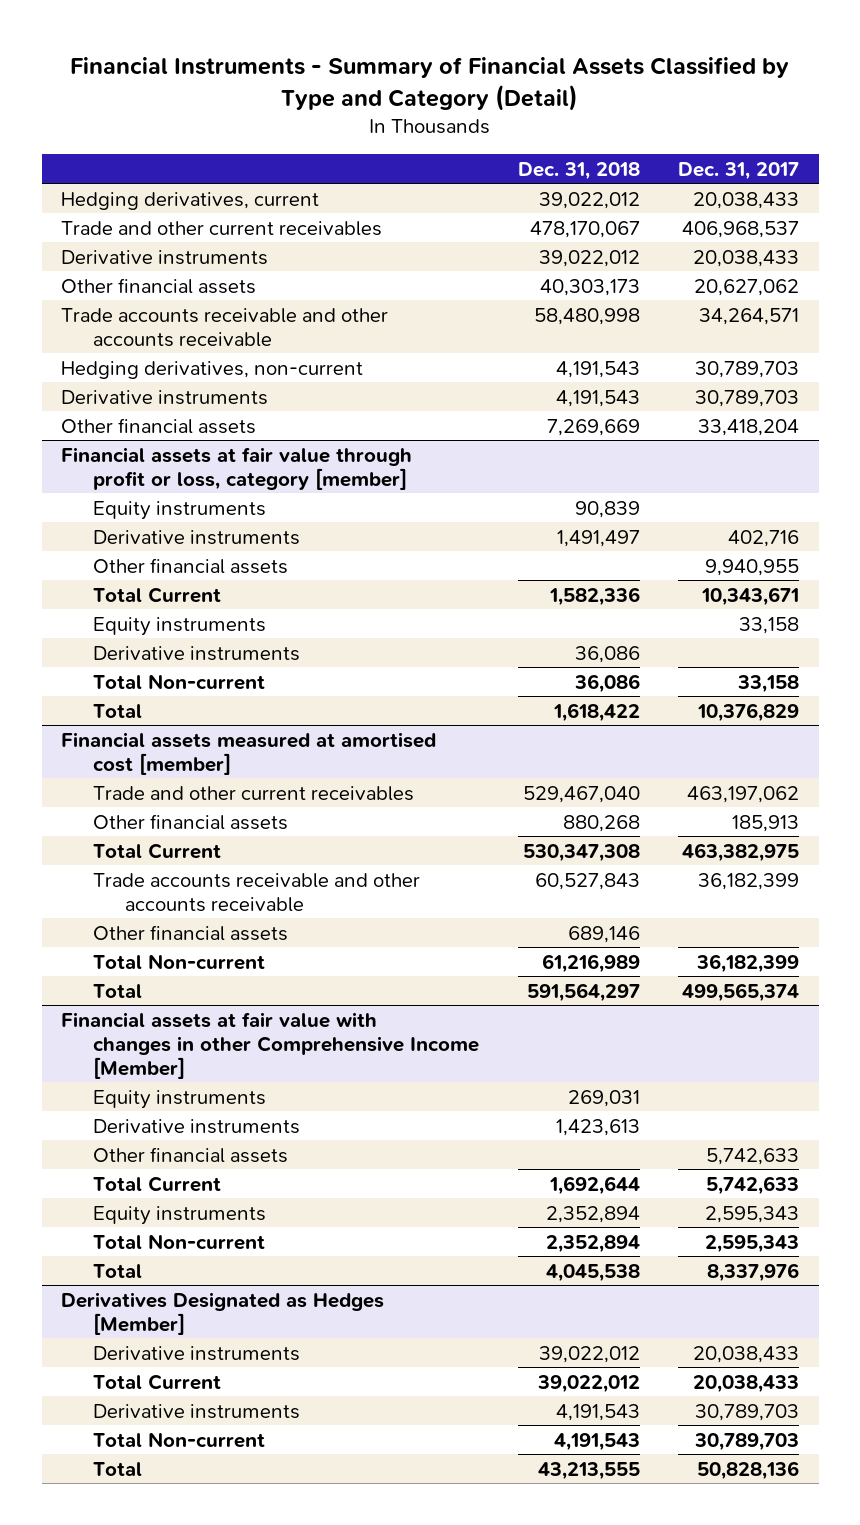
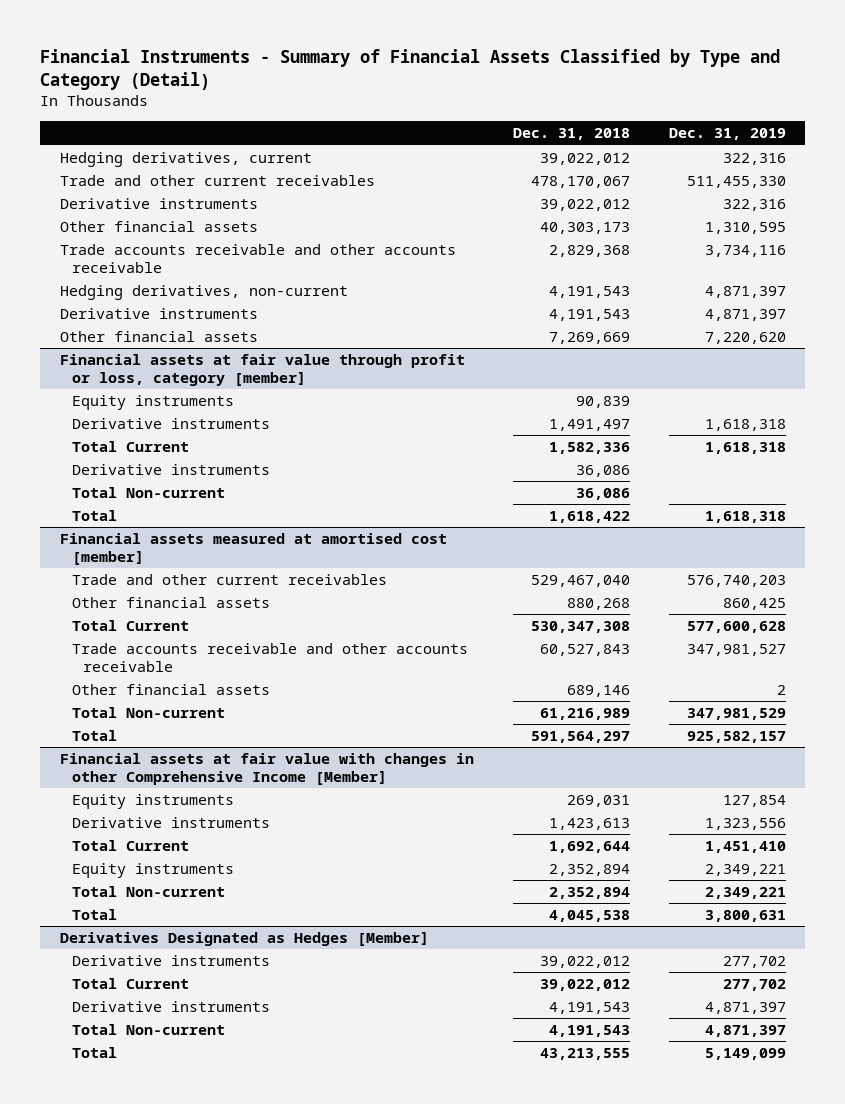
[678,161,800,180] Dec. 31, 2017 -> none
none -> [668,128,786,141] Dec. 31, 2019
[533,307,640,325] 58,480,998 -> [548,245,630,258] 2,829,368
[93,557,289,574] Other financial assets -> none
[93,616,267,636] Equity instruments -> none
[93,1146,289,1163] Other financial assets -> none

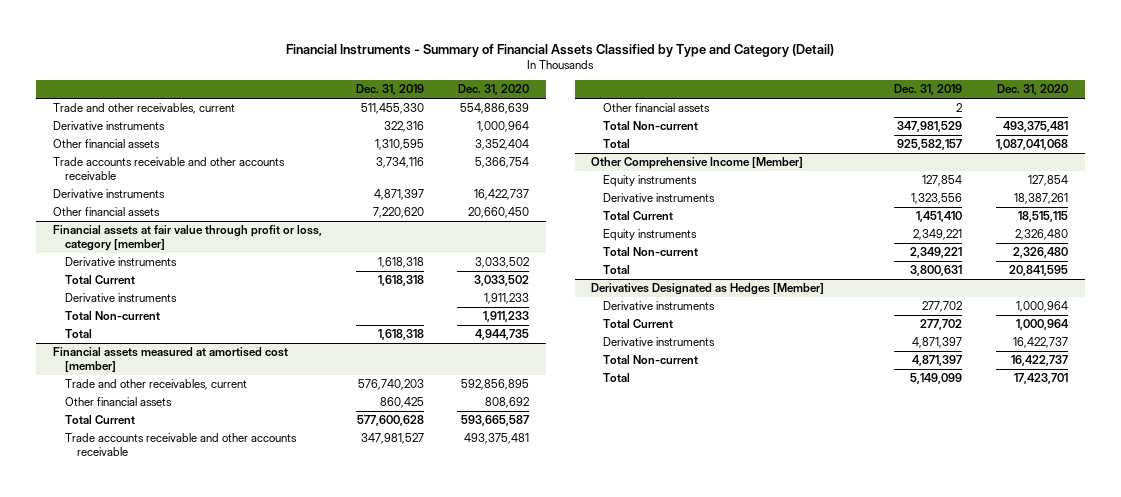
[512,128,630,141] Dec. 31, 2018 -> none
none -> [458,84,530,96] Dec. 31, 2020
[59,152,312,168] Hedging derivatives, current -> none
[59,175,375,187] Trade and other current receivables -> [53,102,236,114] Trade and other receivables, current
[59,285,348,301] Hedging derivatives, non-current -> none
[71,395,234,411] Equity instruments -> none
[71,574,387,586] Trade and other current receivables -> [65,378,248,390] Trade and other receivables, current
[59,753,474,785] Financial assets at fair value with changes in other Comprehensive Income [Member] -> [591,156,804,169] Other Comprehensive Income [Member]

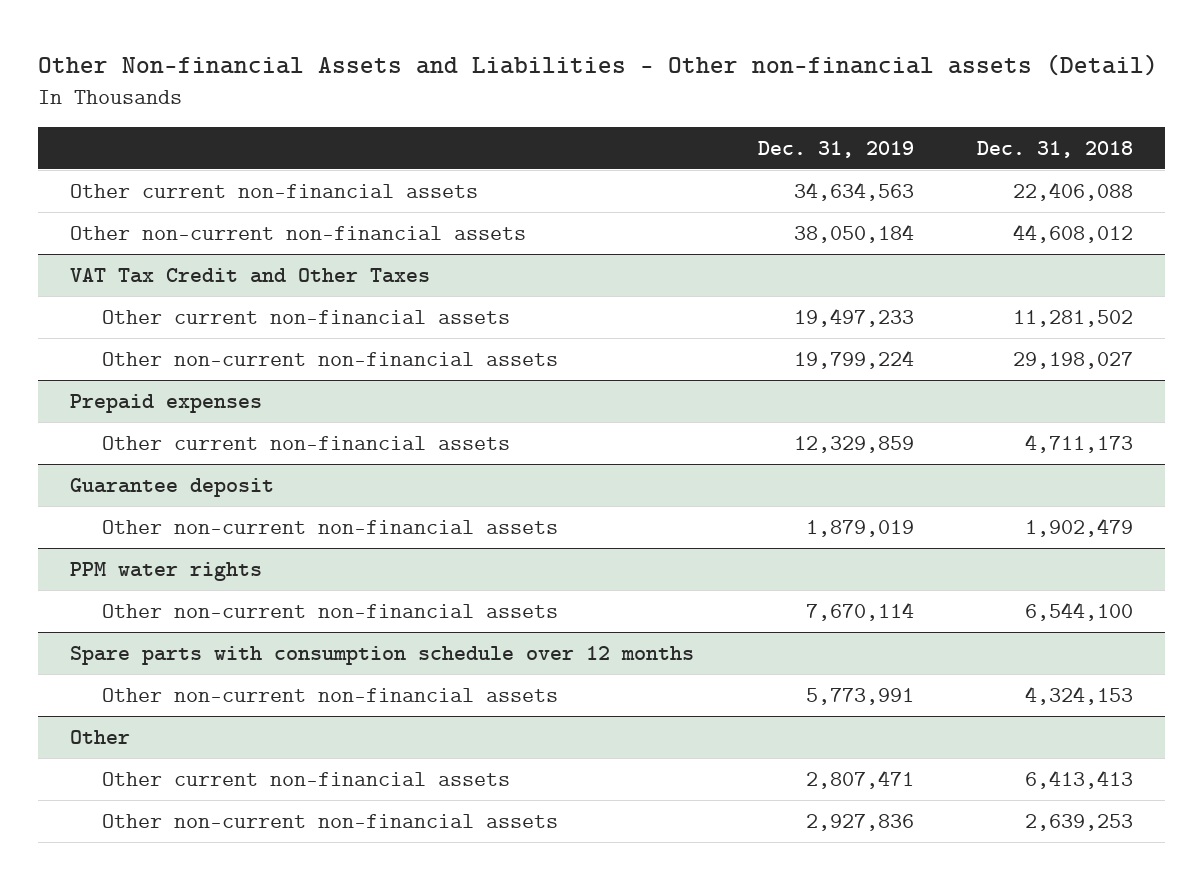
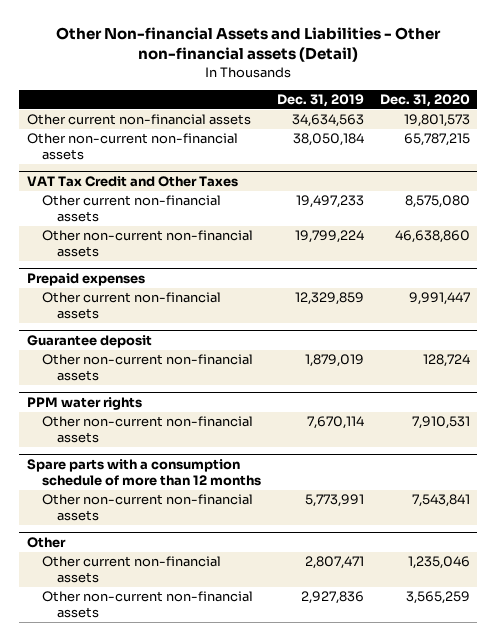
[977,140,1134,158] Dec. 31, 2018 -> none
none -> [379,94,470,108] Dec. 31, 2020
[70,646,695,666] Spare parts with consumption schedule over 12 months -> [26,459,262,486] Spare parts with a consumption schedule of more than 12 months

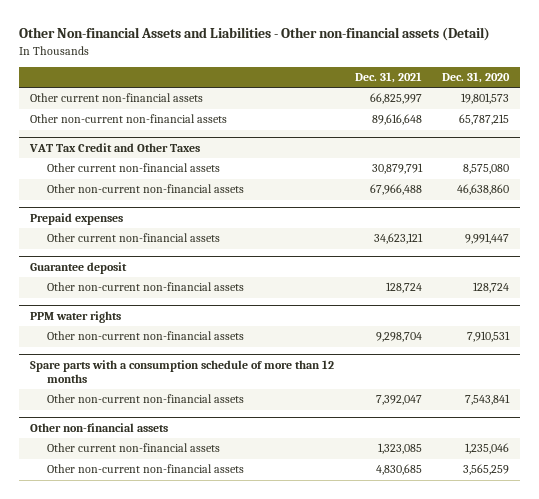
[276,94,364,108] Dec. 31, 2019 -> none
none -> [354,72,422,84] Dec. 31, 2021
[26,537,66,549] Other -> [29,422,168,432] Other non-financial assets

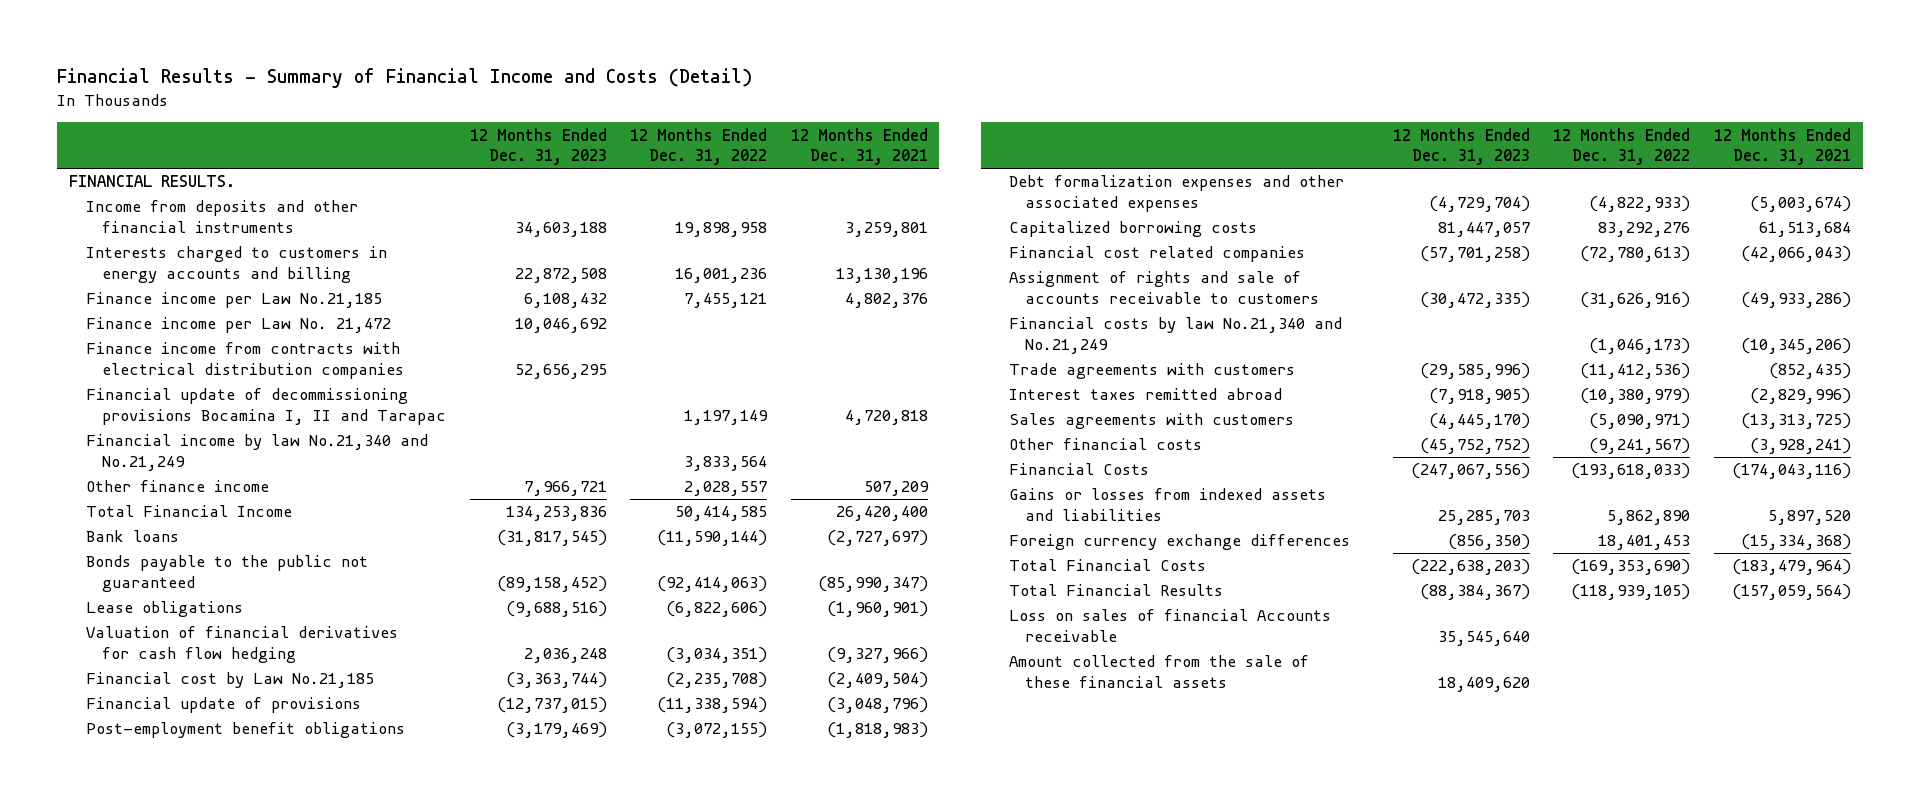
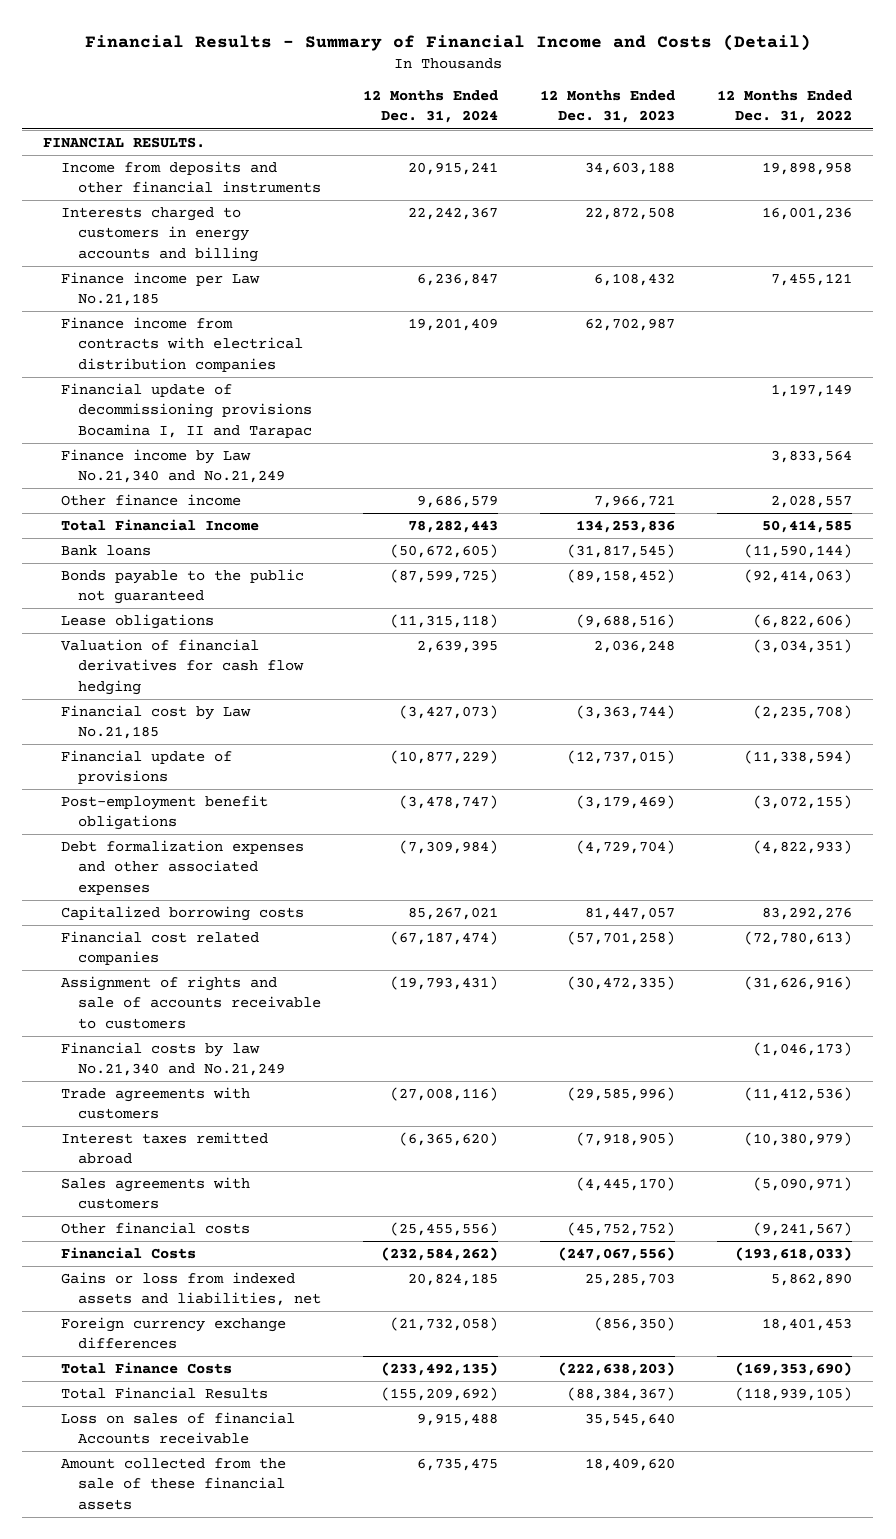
[790,127,928,166] 12 Months Ended Dec. 31, 2021 -> none
none -> [363,90,499,124] 12 Months Ended Dec. 31, 2024
[85,317,391,334] Finance income per Law No. 21,472 -> none
[514,364,607,380] 52,656,295 -> [585,318,676,332] 62,702,987
[85,434,428,472] Financial income by law No.21,340 and No.21,249 -> [60,449,286,484] Finance income by Law No.21,340 and No.21,249
[1009,488,1327,522] Gains or losses from indexed assets and liabilities -> [60,1272,322,1307] Gains or loss from indexed assets and liabilities, net
[1009,559,1207,572] Total Financial Costs -> [60,1362,232,1375] Total Finance Costs

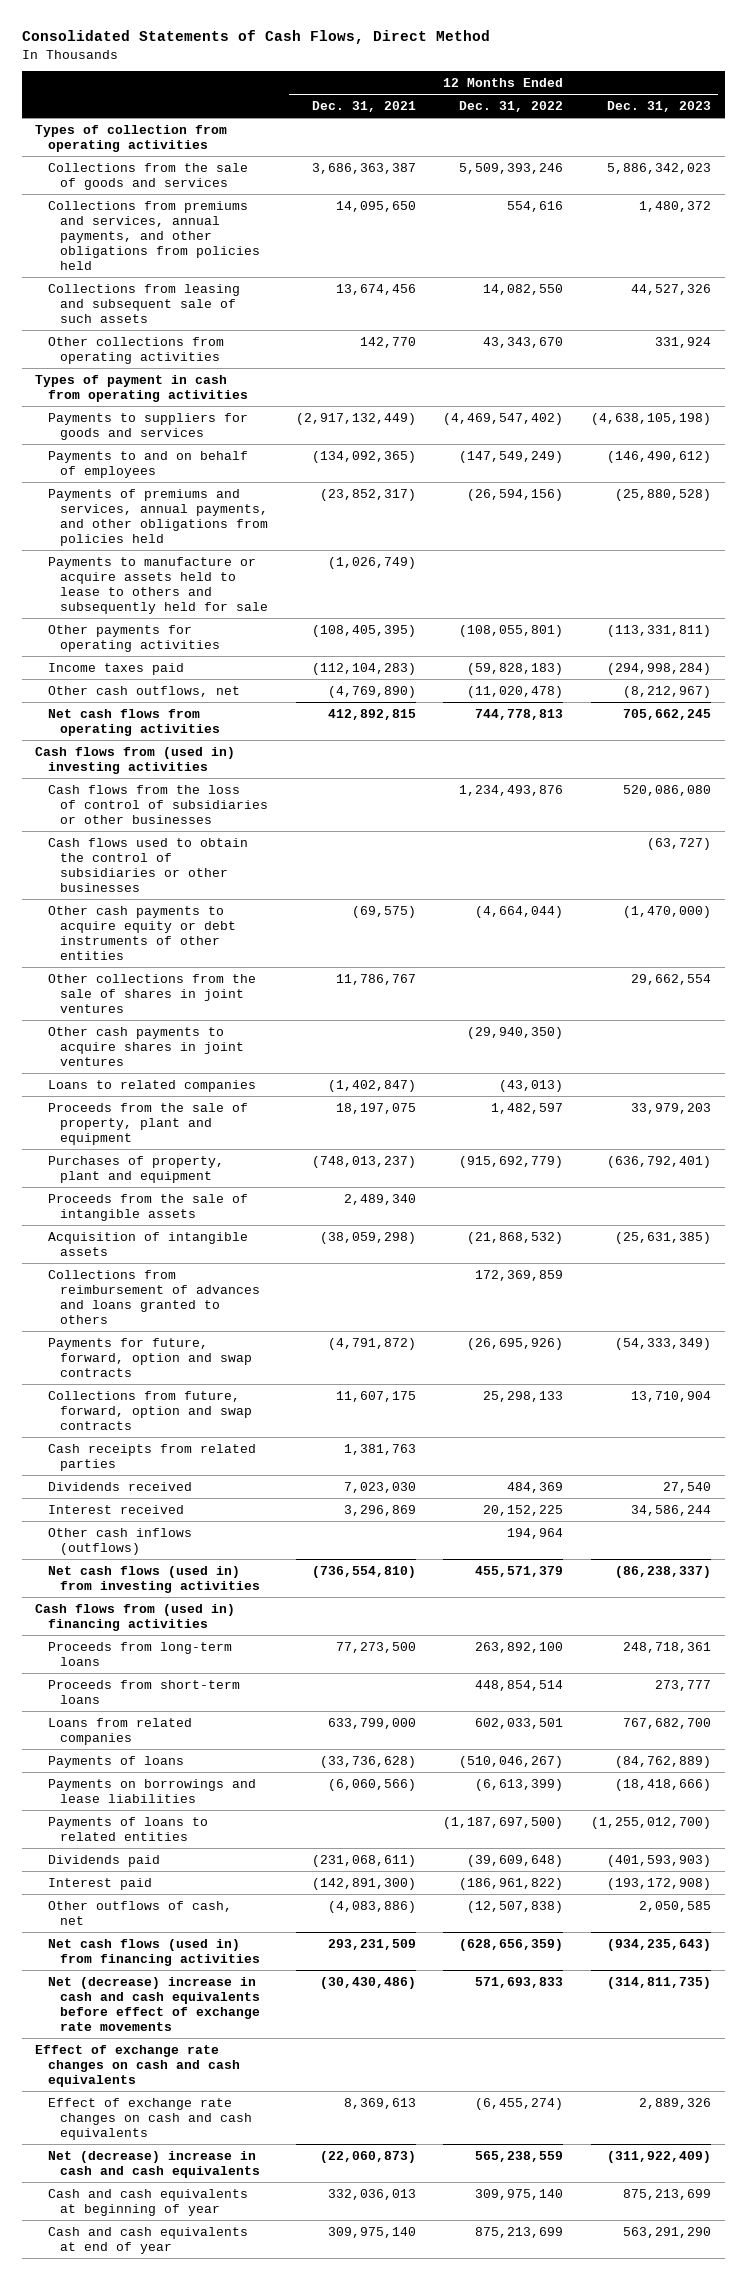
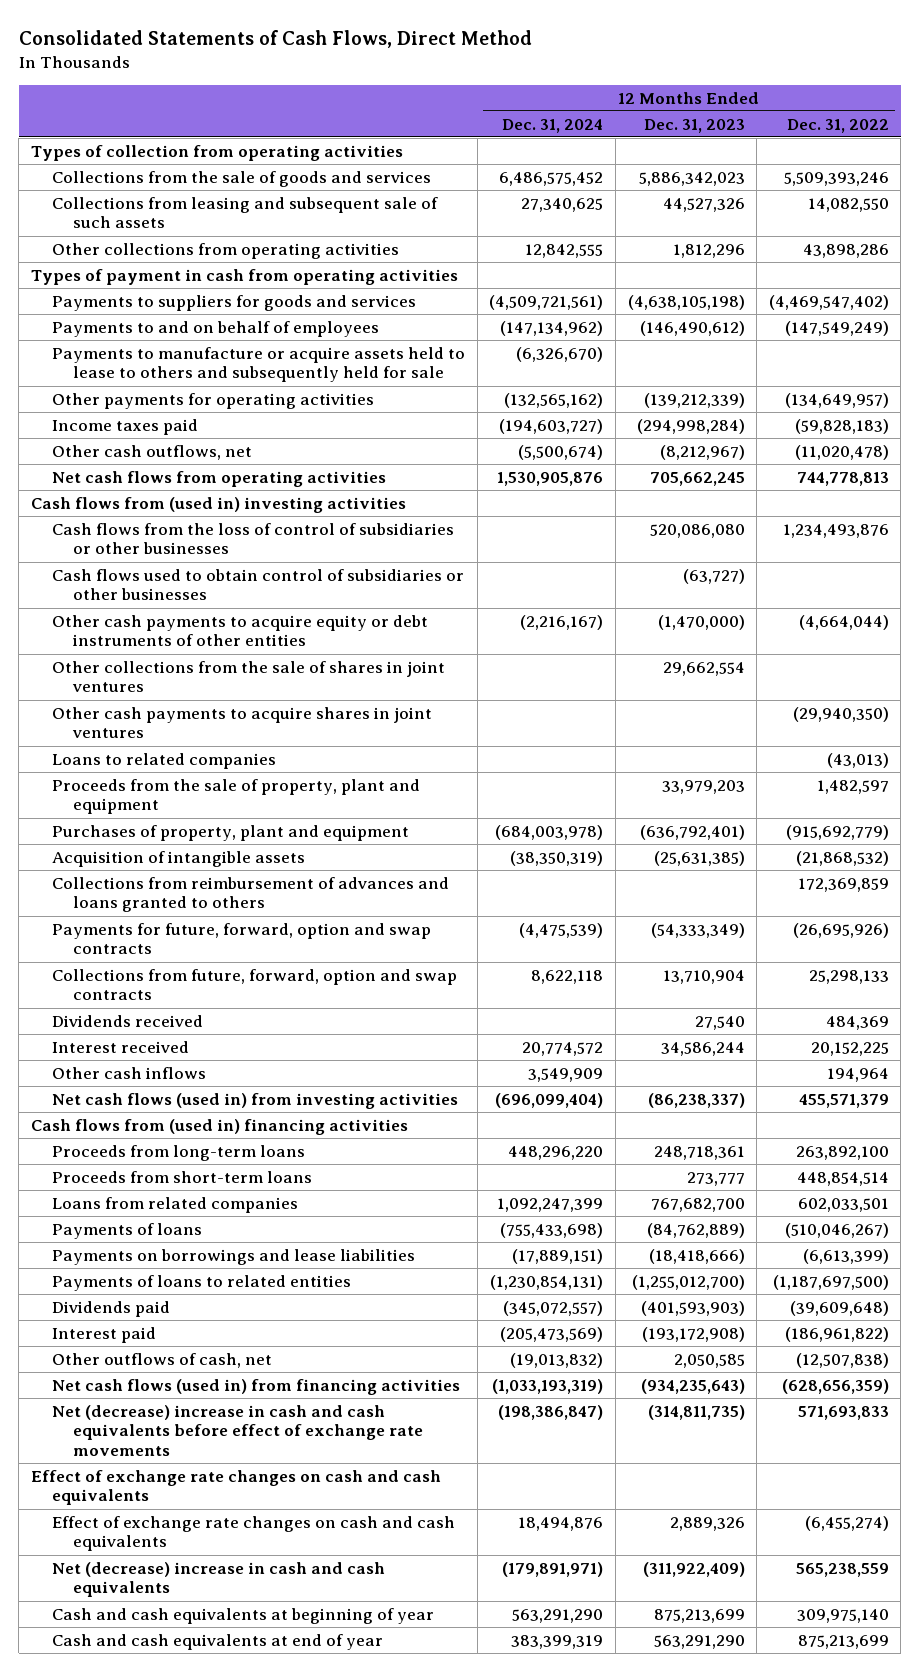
[311,101,416,113] Dec. 31, 2021 -> none
none -> [502,118,604,133] Dec. 31, 2024
[47,200,261,270] Collections from premiums and services, annual payments, and other obligations from policies held -> none
[483,336,564,348] 43,343,670 -> [802,243,889,258] 43,898,286
[654,336,711,348] 331,924 -> [672,243,745,258] 1,812,296
[47,488,269,546] Payments of premiums and services, annual payments, and other obligations from policies held -> none
[459,624,564,637] (108,055,801) -> [784,392,889,408] (134,649,957)
[606,624,711,637] (113,331,811) -> [643,392,745,408] (139,212,339)
[47,837,248,892] Cash flows used to obtain the control of subsidiaries or other businesses -> [51,568,464,601] Cash flows used to obtain control of subsidiaries or other businesses
[47,1193,248,1221] Proceeds from the sale of intangible assets -> none
[47,1443,256,1471] Cash receipts from related parties -> none
[47,1527,192,1555] Other cash inflows (outflows) -> [51,1066,206,1079] Other cash inflows

